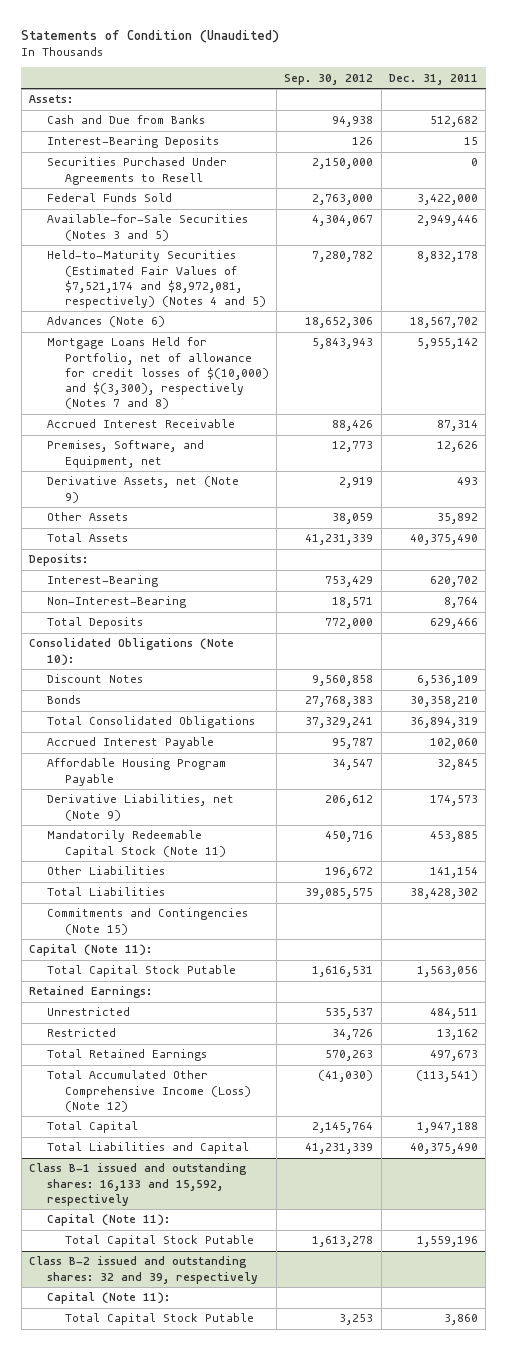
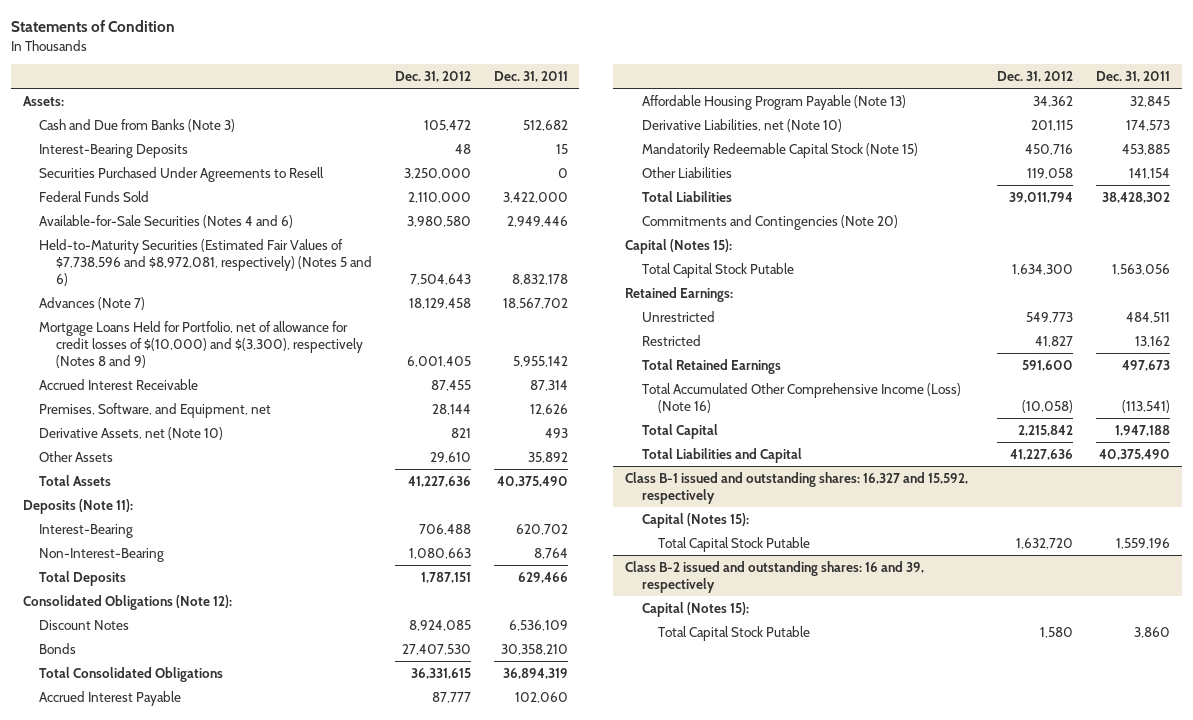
[21,29,280,43] Statements of Condition (Unaudited) -> [11,20,176,33] Statements of Condition
[284,73,374,85] Sep. 30, 2012 -> none
none -> [394,71,471,83] Dec. 31, 2012
[46,115,205,125] Cash and Due from Banks -> [39,118,236,132] Cash and Due from Banks (Note 3)
[46,214,248,241] Available-for-Sale Securities (Notes 3 and 5) -> [39,214,294,228] Available-for-Sale Securities (Notes 4 and 6)
[46,250,267,309] Held-to-Maturity Securities (Estimated Fair Values of $7,521,174 and $8,972,081, respectively) (Notes 4 and 5) -> [39,238,372,286] Held-to-Maturity Securities (Estimated Fair Values of $7,738,596 and $8,972,081, respectively) (Notes 5 and 6)
[46,316,165,328] Advances (Note 6) -> [39,296,146,310] Advances (Note 7)
[46,337,270,410] Mortgage Loans Held for Portfolio, net of allowance for credit losses of $(10,000) and $(3,300), respectively (Notes 7 and 8) -> [39,320,363,368] Mortgage Loans Held for Portfolio, net of allowance for credit losses of $(10,000) and $(3,300), respectively (Notes 8 and 9)
[46,476,239,503] Derivative Assets, net (Note 9) -> [39,426,224,440] Derivative Assets, net (Note 10)
[28,554,88,567] Deposits: -> [22,498,133,514] Deposits (Note 11):
[28,638,234,666] Consolidated Obligations (Note 10): -> [22,594,232,610] Consolidated Obligations (Note 12):
[46,758,226,786] Affordable Housing Program Payable -> [641,94,906,110] Affordable Housing Program Payable (Note 13)
[46,794,234,821] Derivative Liabilities, net (Note 9) -> [641,118,842,132] Derivative Liabilities, net (Note 10)
[46,830,227,858] Mandatorily Redeemable Capital Stock (Note 11) -> [641,142,918,158] Mandatorily Redeemable Capital Stock (Note 15)
[46,908,248,935] Commitments and Contingencies (Note 15) -> [641,214,898,230] Commitments and Contingencies (Note 20)
[28,944,152,957] Capital (Note 11): -> [624,238,732,254] Capital (Notes 15):
[46,1070,252,1112] Total Accumulated Other Comprehensive Income (Loss) (Note 12) -> [641,382,961,413] Total Accumulated Other Comprehensive Income (Loss) (Note 16)
[28,1163,247,1206] Class B-1 issued and outstanding shares: 16,133 and 15,592, respectively -> [624,471,968,504] Class B-1 issued and outstanding shares: 16,327 and 15,592, respectively
[46,1214,170,1227] Capital (Note 11): -> [641,512,749,528] Capital (Notes 15):
[28,1256,258,1284] Class B-2 issued and outstanding shares: 32 and 39, respectively -> [624,560,924,593] Class B-2 issued and outstanding shares: 16 and 39, respectively
[46,1292,170,1305] Capital (Note 11): -> [641,601,749,617] Capital (Notes 15):

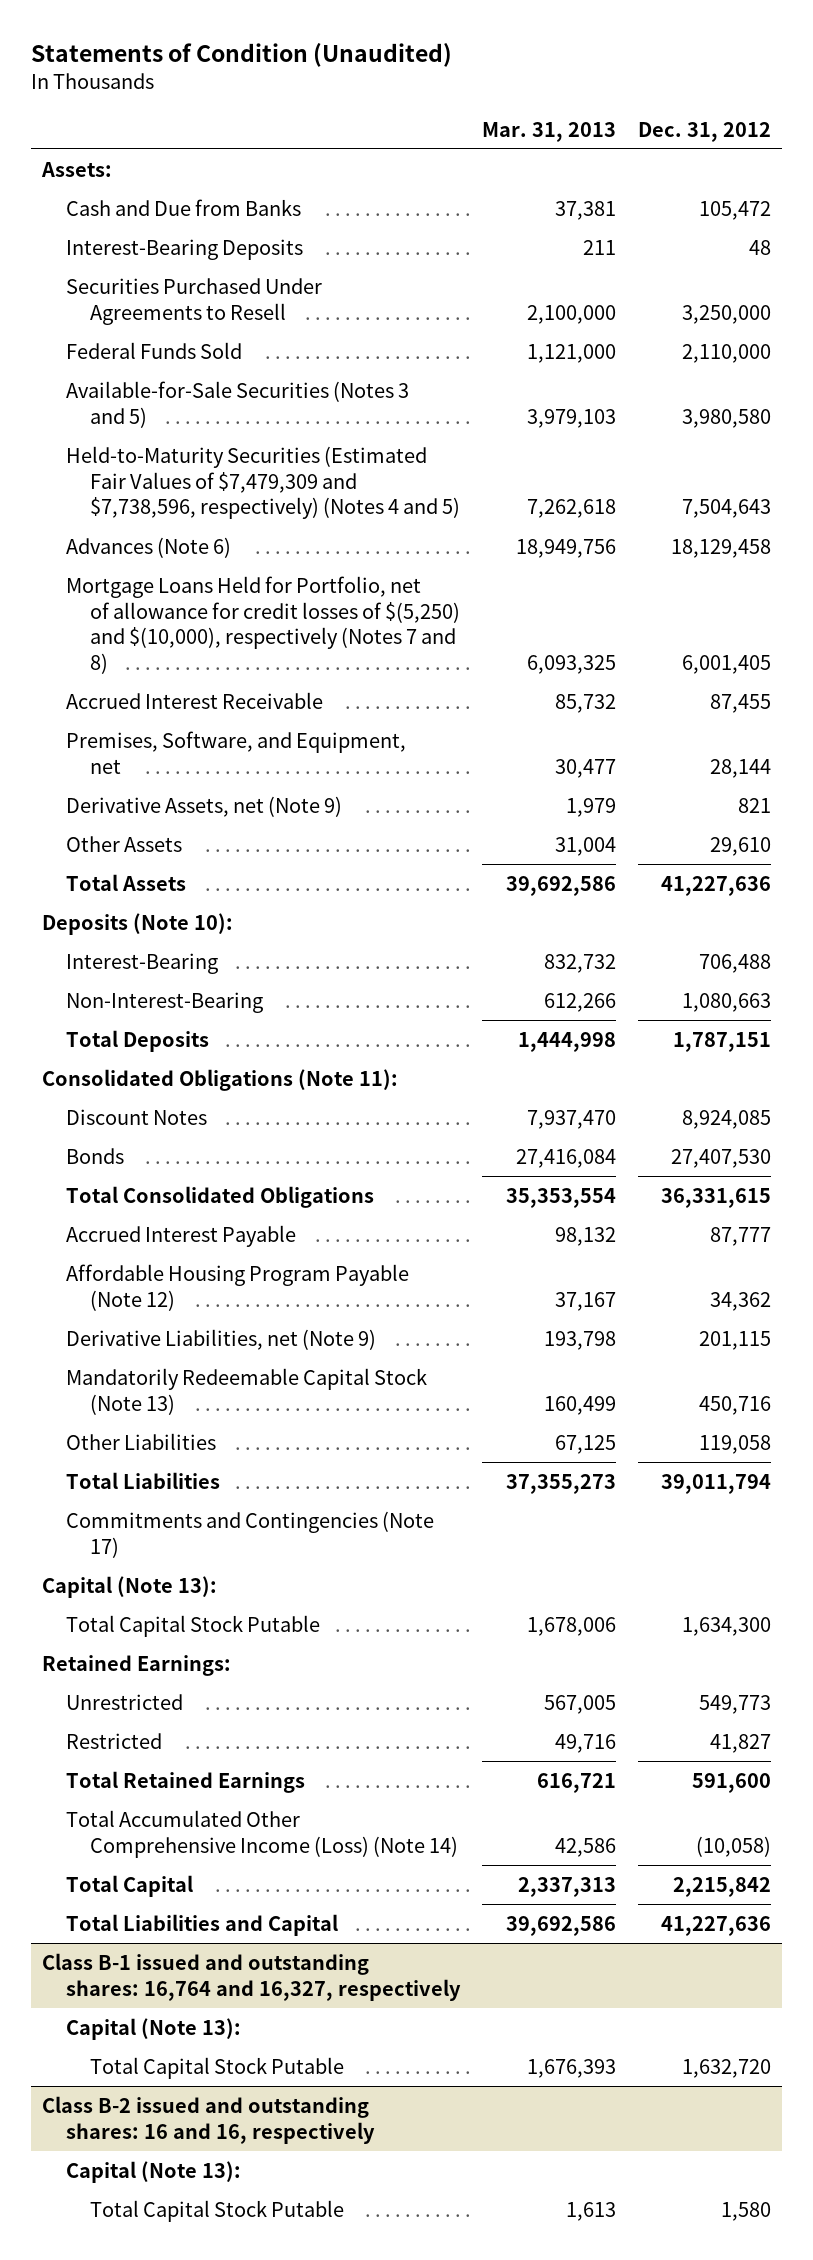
[11,20,176,33] Statements of Condition -> [31,43,453,68] Statements of Condition (Unaudited)
[493,71,568,83] Dec. 31, 2011 -> none
none -> [481,121,616,142] Mar. 31, 2013
[39,118,236,132] Cash and Due from Banks (Note 3) -> [65,198,301,216] Cash and Due from Banks
[39,214,294,228] Available-for-Sale Securities (Notes 4 and 6) -> [65,380,409,428] Available-for-Sale Securities (Notes 3 and 5)
[39,238,372,286] Held-to-Maturity Securities (Estimated Fair Values of $7,738,596 and $8,972,081, respectively) (Notes 5 and 6) -> [65,445,460,520] Held-to-Maturity Securities (Estimated Fair Values of $7,479,309 and $7,738,596, respectively) (Notes 4 and 5)
[39,296,146,310] Advances (Note 7) -> [65,536,231,558] Advances (Note 6)
[39,320,363,368] Mortgage Loans Held for Portfolio, net of allowance for credit losses of $(10,000) and $(3,300), respectively (Notes 8 and 9) -> [65,575,460,674] Mortgage Loans Held for Portfolio, net of allowance for credit losses of $(5,250) and $(10,000), respectively (Notes 7 and 8)
[39,426,224,440] Derivative Assets, net (Note 10) -> [65,795,342,817] Derivative Assets, net (Note 9)
[22,498,133,514] Deposits (Note 11): -> [42,912,234,935] Deposits (Note 10):
[22,594,232,610] Consolidated Obligations (Note 12): -> [42,1068,399,1091] Consolidated Obligations (Note 11):
[641,94,906,110] Affordable Housing Program Payable (Note 13) -> [65,1263,409,1311] Affordable Housing Program Payable (Note 12)
[641,118,842,132] Derivative Liabilities, net (Note 10) -> [65,1328,376,1350] Derivative Liabilities, net (Note 9)
[641,142,918,158] Mandatorily Redeemable Capital Stock (Note 15) -> [65,1367,427,1415] Mandatorily Redeemable Capital Stock (Note 13)
[641,214,898,230] Commitments and Contingencies (Note 20) -> [65,1510,434,1558] Commitments and Contingencies (Note 17)
[624,238,732,254] Capital (Notes 15): -> [42,1575,218,1598] Capital (Note 13):
[641,382,961,413] Total Accumulated Other Comprehensive Income (Loss) (Note 16) -> [65,1809,458,1858] Total Accumulated Other Comprehensive Income (Loss) (Note 14)
[624,471,968,504] Class B-1 issued and outstanding shares: 16,327 and 15,592, respectively -> [42,1952,461,2001] Class B-1 issued and outstanding shares: 16,764 and 16,327, respectively
[641,512,749,528] Capital (Notes 15): -> [65,2017,241,2040] Capital (Note 13):
[624,560,924,593] Class B-2 issued and outstanding shares: 16 and 39, respectively -> [42,2095,375,2144] Class B-2 issued and outstanding shares: 16 and 16, respectively
[641,601,749,617] Capital (Notes 15): -> [65,2160,241,2183] Capital (Note 13):

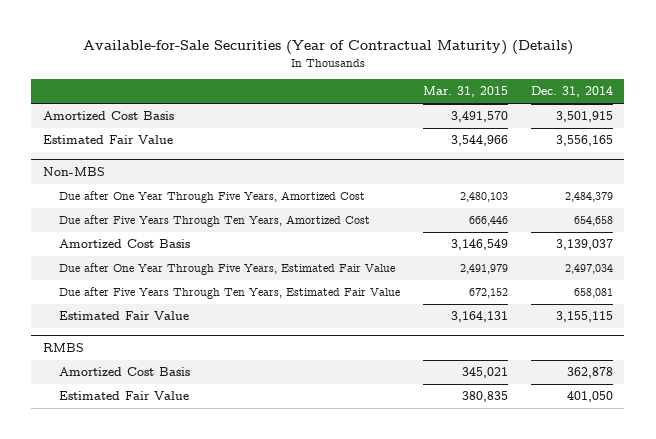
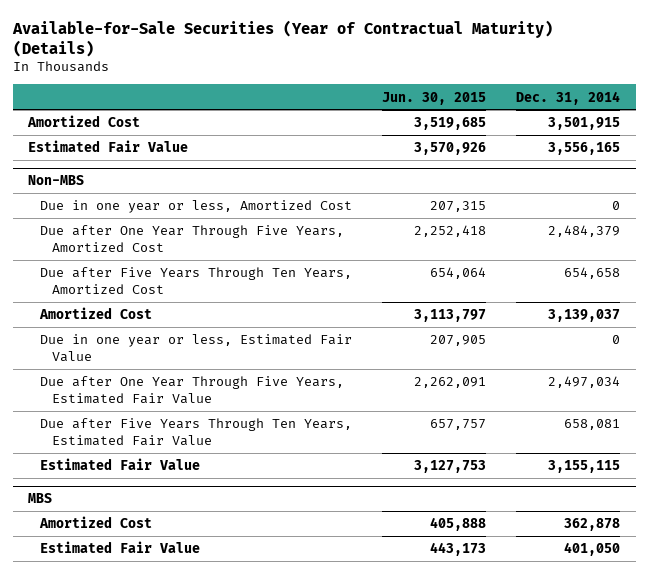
[422,86,508,98] Mar. 31, 2015 -> none
none -> [382,91,487,105] Jun. 30, 2015
[43,111,175,121] Amortized Cost Basis -> [27,115,141,128] Amortized Cost
none -> [40,200,353,214] Due in one year or less, Amortized Cost
[58,239,190,249] Amortized Cost Basis -> [39,307,153,320] Amortized Cost
none -> [40,334,353,362] Due in one year or less, Estimated Fair Value
[43,342,85,352] RMBS -> [28,493,53,504] MBS
[58,367,190,377] Amortized Cost Basis -> [39,516,153,529] Amortized Cost

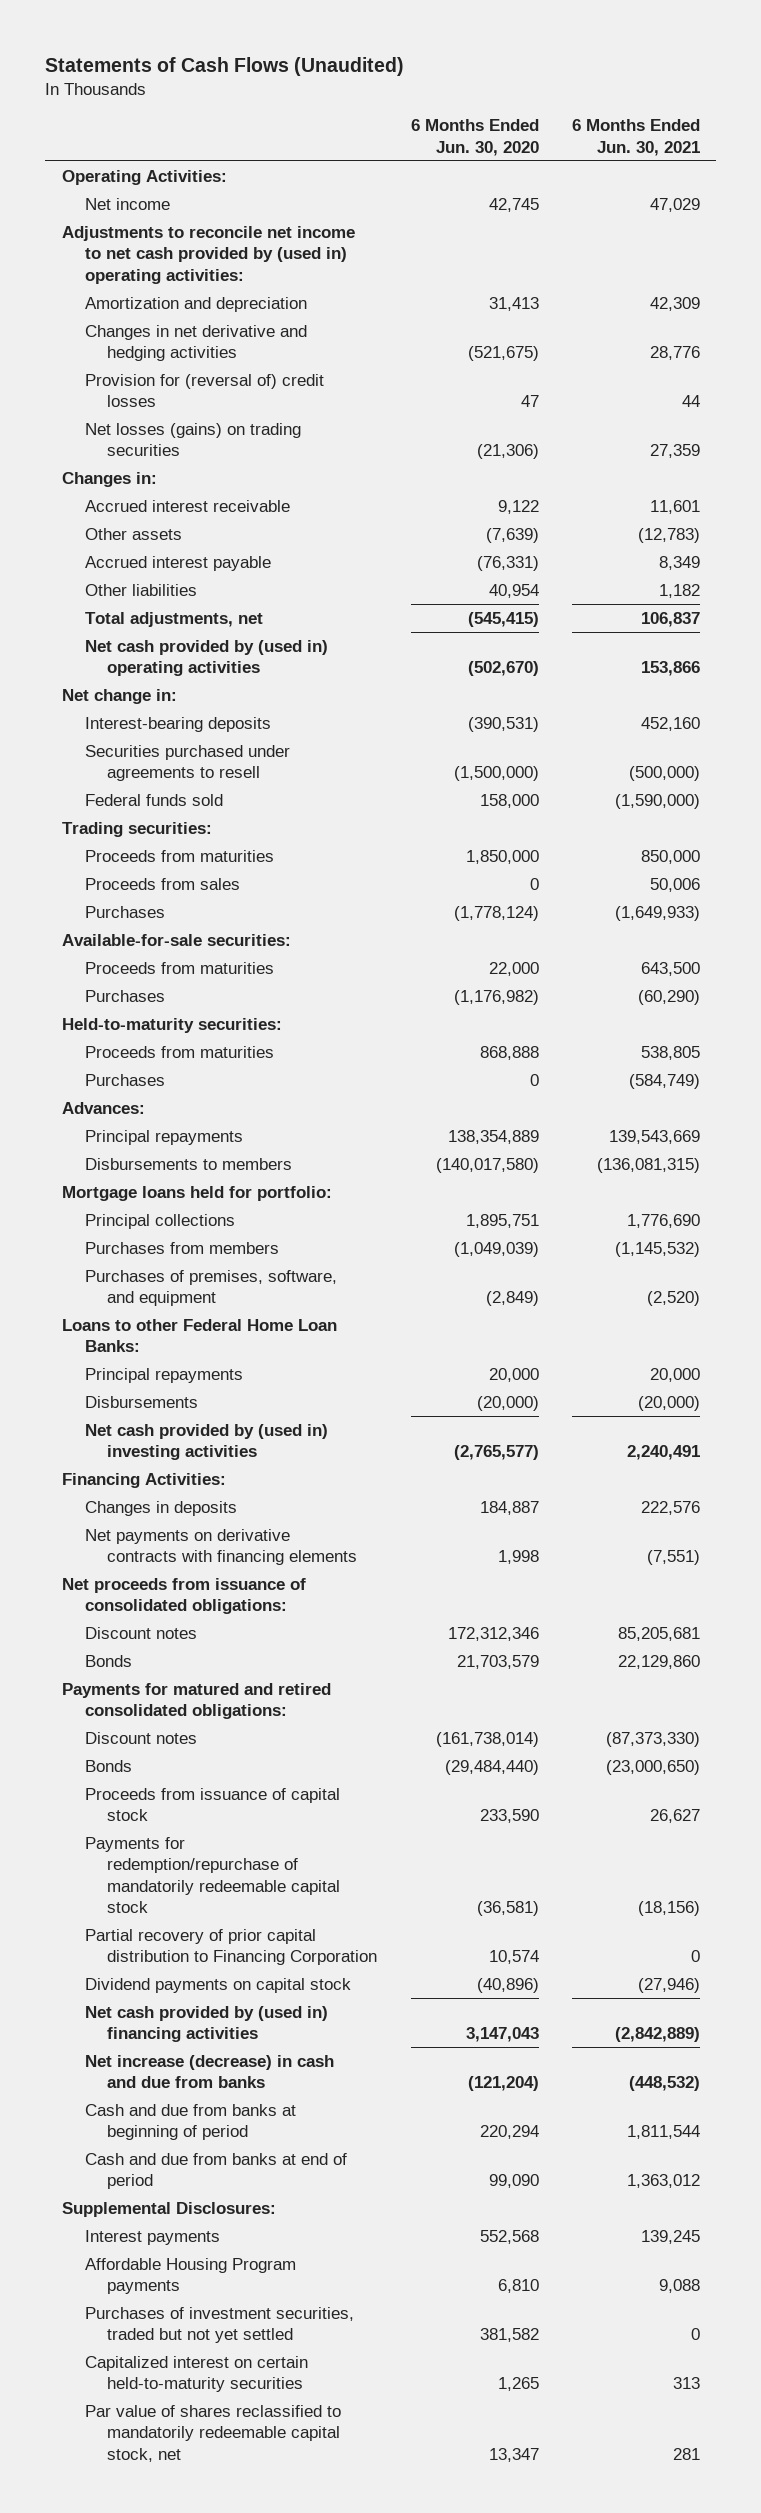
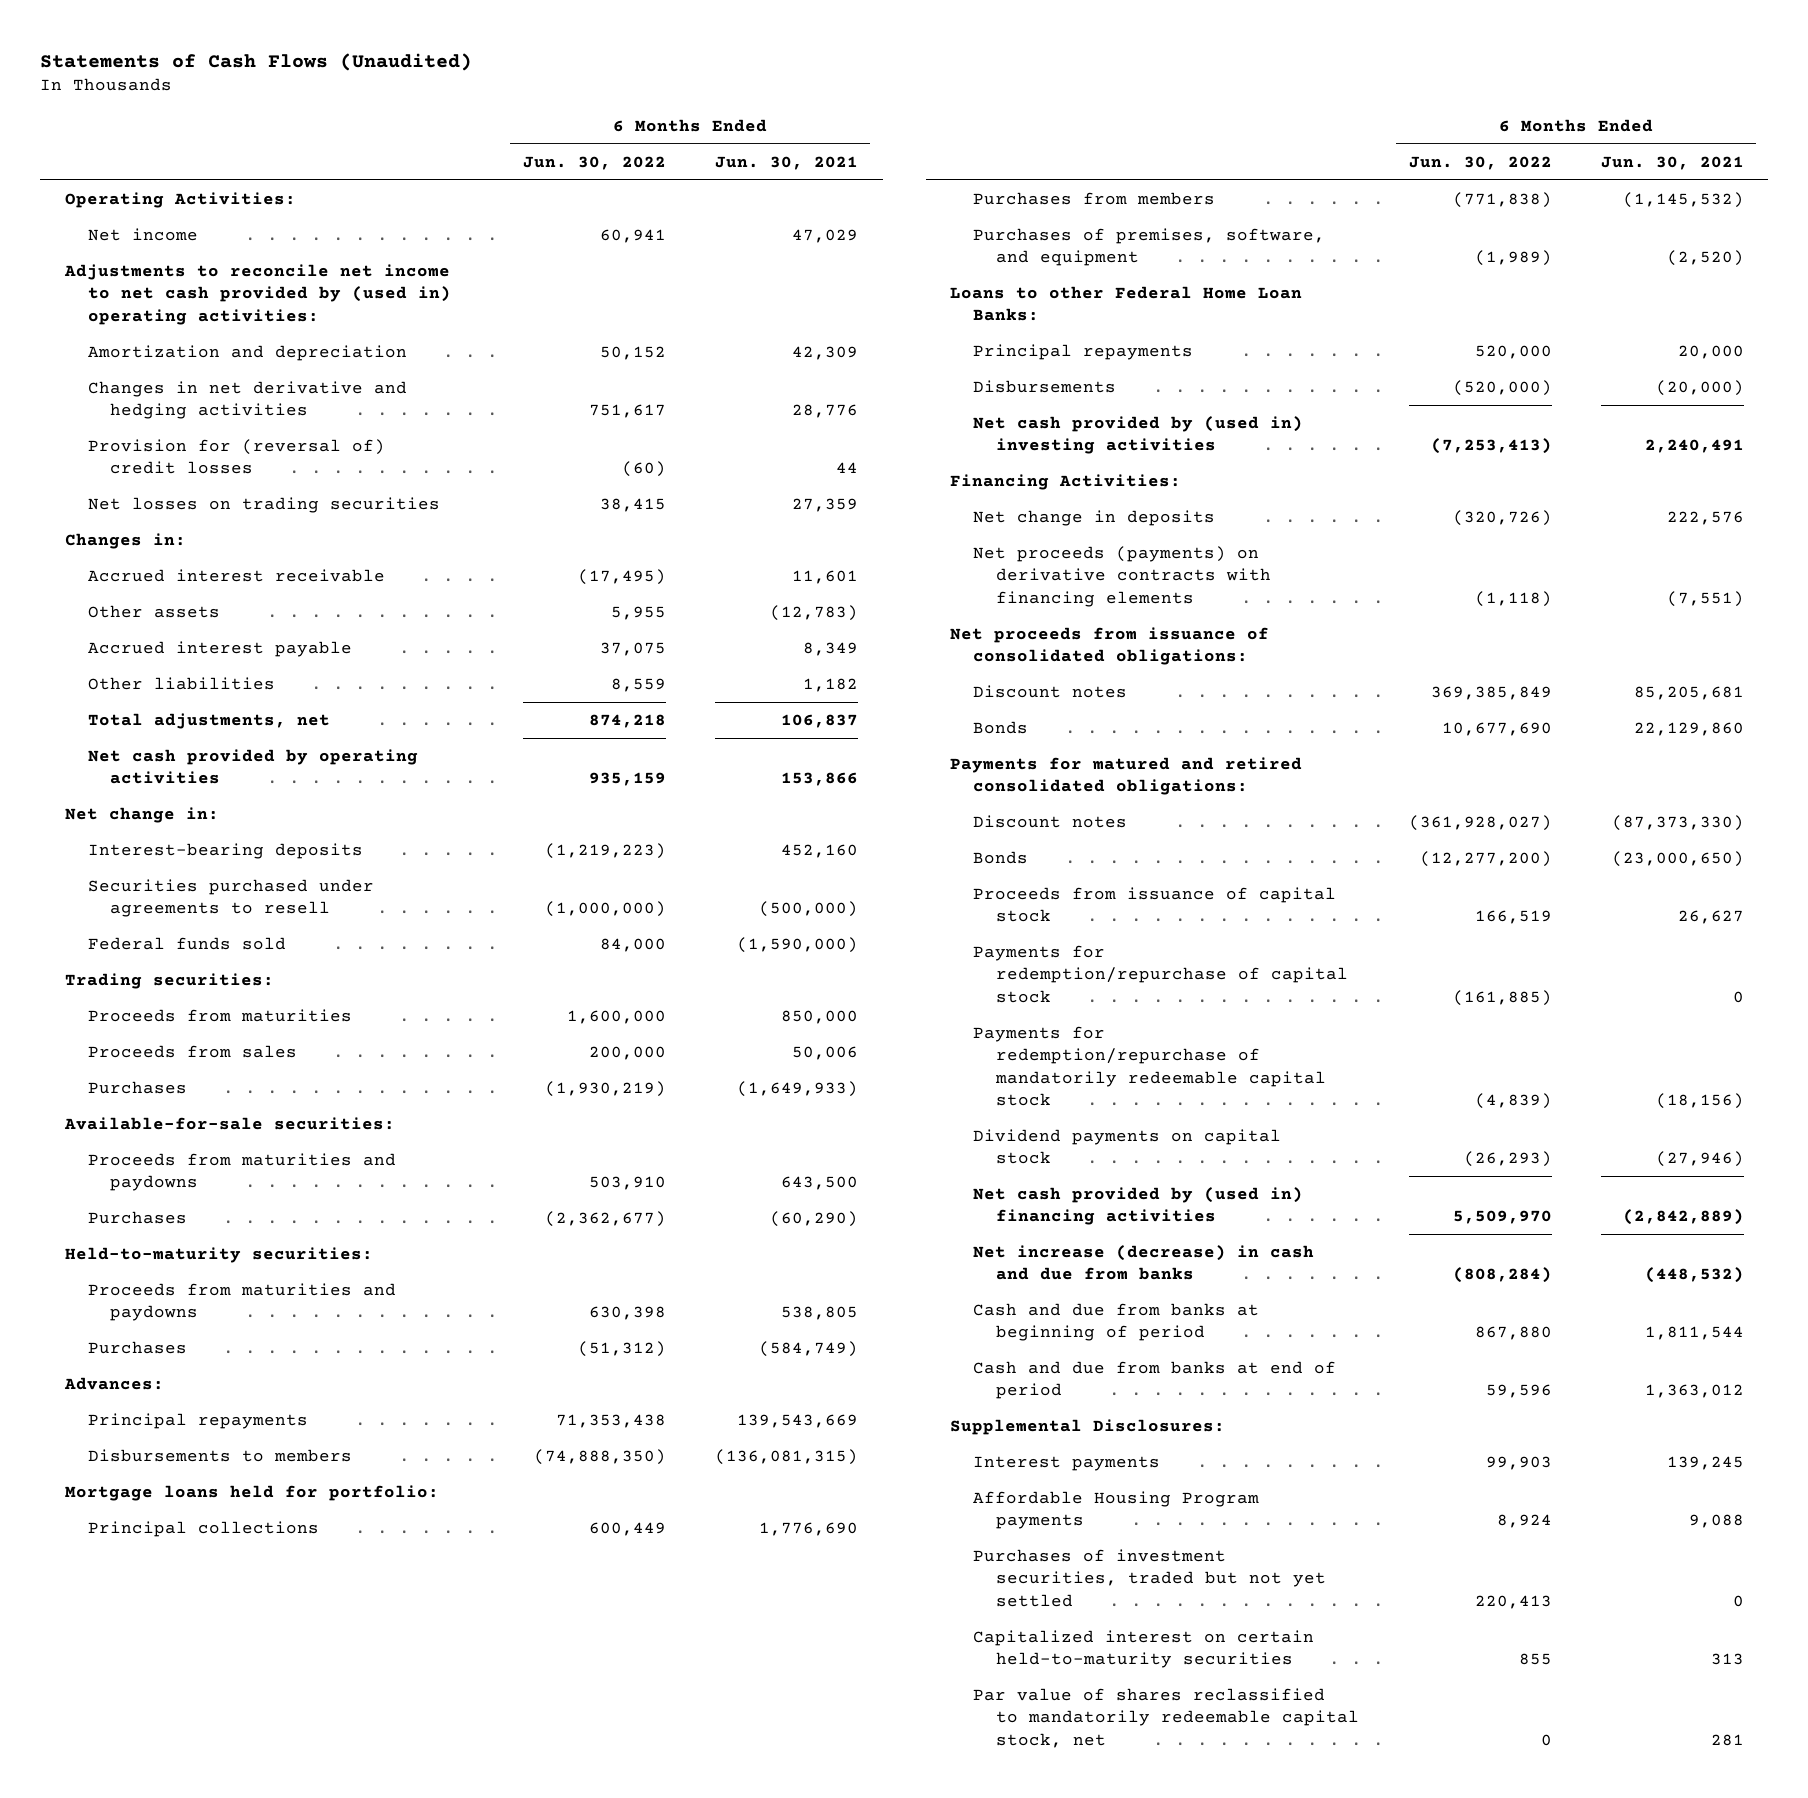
[410,119,539,157] 6 Months Ended Jun. 30, 2020 -> none
none -> [522,155,666,170] Jun. 30, 2022
[84,422,301,457] Net losses (gains) on trading securities -> [87,497,440,514] Net losses on trading securities
[84,639,328,677] Net cash provided by (used in) operating activities -> [87,749,418,785] Net cash provided by operating activities
[84,961,274,974] Proceeds from maturities -> [87,1153,396,1192] Proceeds from maturities and paydowns
[84,1045,274,1058] Proceeds from maturities -> [87,1283,396,1322] Proceeds from maturities and paydowns
[84,1500,237,1516] Changes in deposits -> [973,510,1216,527] Net change in deposits
[84,1528,358,1566] Net payments on derivative contracts with financing elements -> [973,546,1272,607] Net proceeds (payments) on derivative contracts with financing elements
none -> [973,945,1349,1003] Payments for redemption/repurchase of capital stock
[84,1928,378,1966] Partial recovery of prior capital distribution to Financing Corporation -> none

